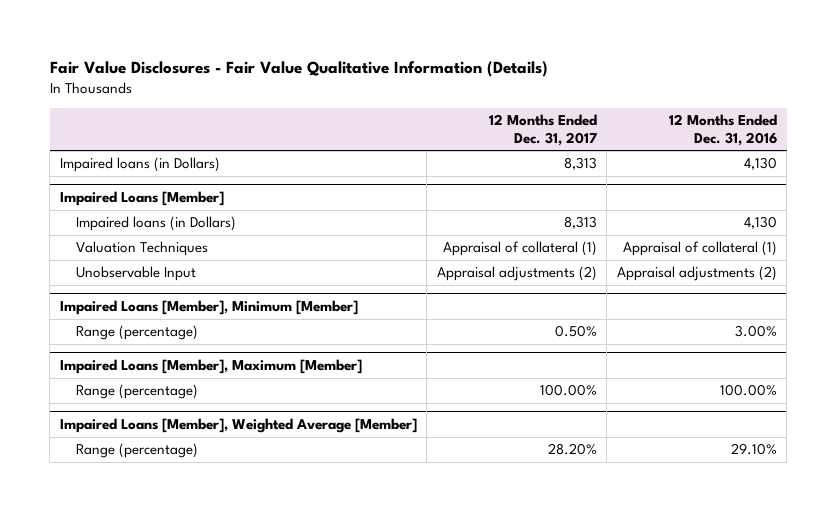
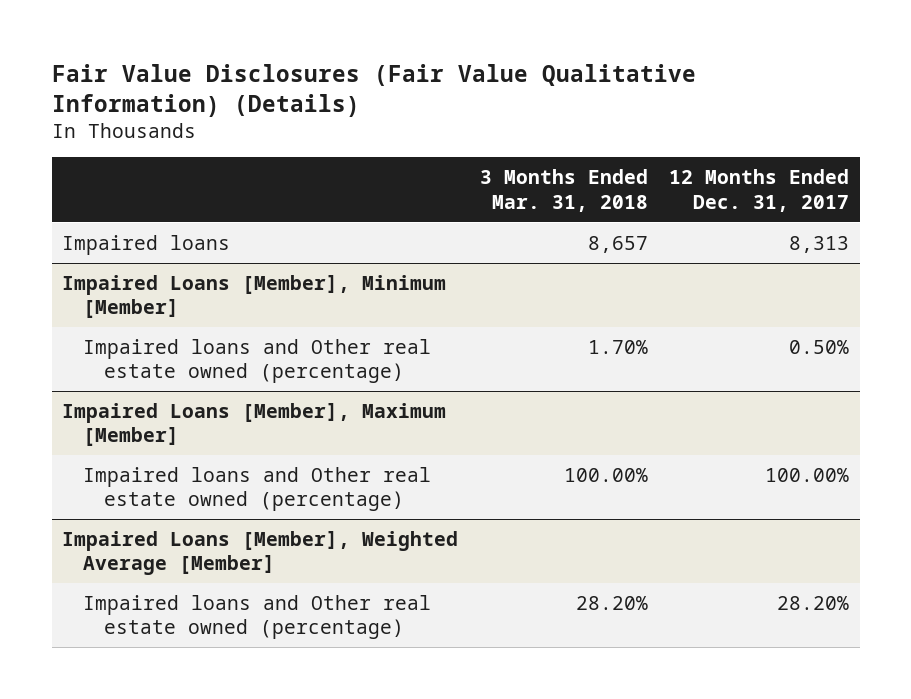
[49,60,548,77] Fair Value Disclosures - Fair Value Qualitative Information (Details) -> [51,63,696,117] Fair Value Disclosures (Fair Value Qualitative Information) (Details)
[668,113,777,146] 12 Months Ended Dec. 31, 2016 -> none
none -> [479,169,648,212] 3 Months Ended Mar. 31, 2018
[59,191,224,207] Impaired Loans [Member] -> none
[75,216,236,232] Impaired loans (in Dollars) -> none
[75,241,208,257] Valuation Techniques -> none
[75,266,196,282] Unobservable Input -> none
[59,157,220,173] Impaired loans (in Dollars) -> [62,234,231,255] Impaired loans
[75,325,198,341] Range (percentage) -> [83,338,432,384] Impaired loans and Other real estate owned (percentage)
[75,384,198,400] Range (percentage) -> [83,466,432,512] Impaired loans and Other real estate owned (percentage)
[75,443,198,459] Range (percentage) -> [83,594,432,640] Impaired loans and Other real estate owned (percentage)

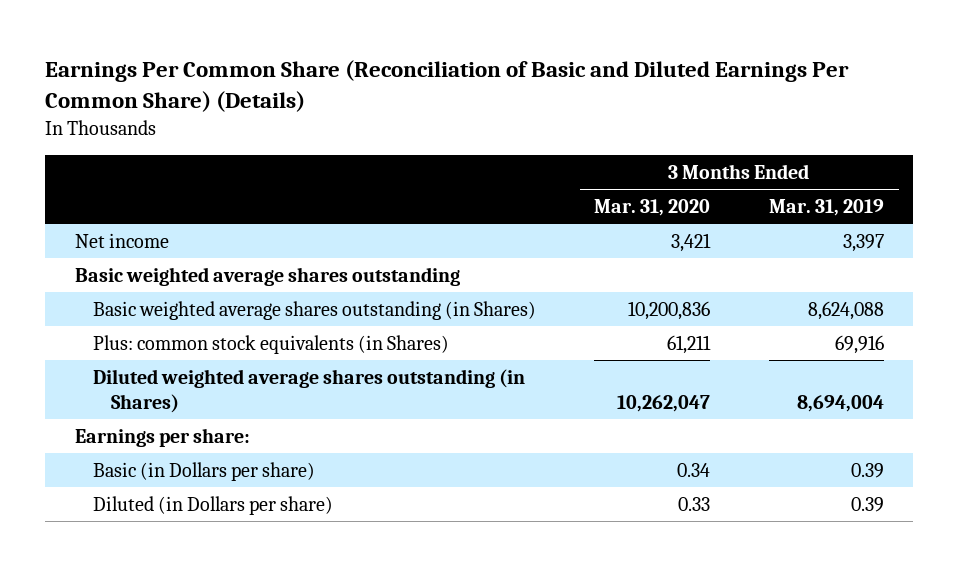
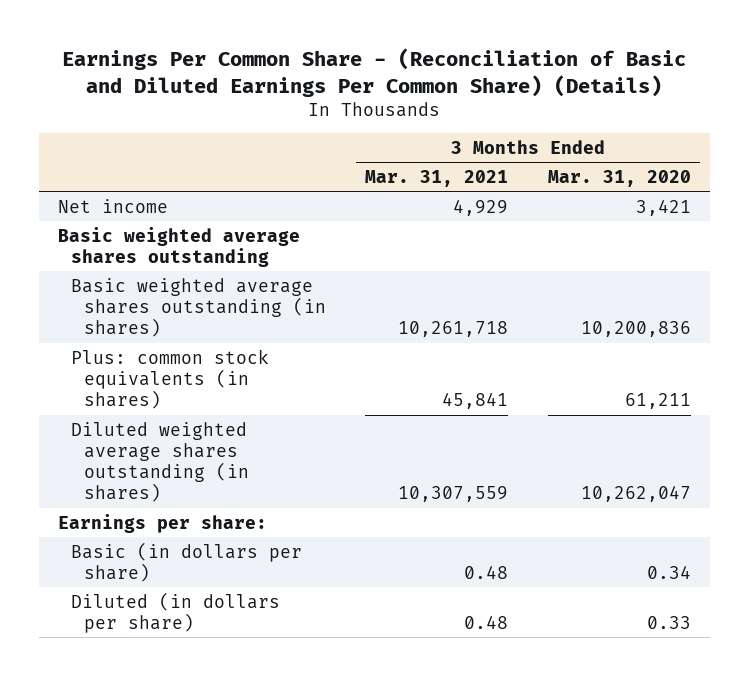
[45,59,850,112] Earnings Per Common Share (Reconciliation of Basic and Diluted Earnings Per Common Share) (Details) -> [62,47,687,97] Earnings Per Common Share - (Reconciliation of Basic and Diluted Earnings Per Common Share) (Details)
[768,198,884,216] Mar. 31, 2019 -> none
none -> [365,169,509,187] Mar. 31, 2021
[92,300,536,320] Basic weighted average shares outstanding (in Shares) -> [71,277,327,338] Basic weighted average shares outstanding (in shares)
[92,334,449,354] Plus: common stock equivalents (in Shares) -> [71,348,270,410] Plus: common stock equivalents (in shares)
[92,368,525,414] Diluted weighted average shares outstanding (in Shares) -> [71,421,250,503] Diluted weighted average shares outstanding (in shares)
[92,461,315,481] Basic (in Dollars per share) -> [71,541,303,582] Basic (in dollars per share)
[92,495,333,515] Diluted (in Dollars per share) -> [71,591,281,633] Diluted (in dollars per share)

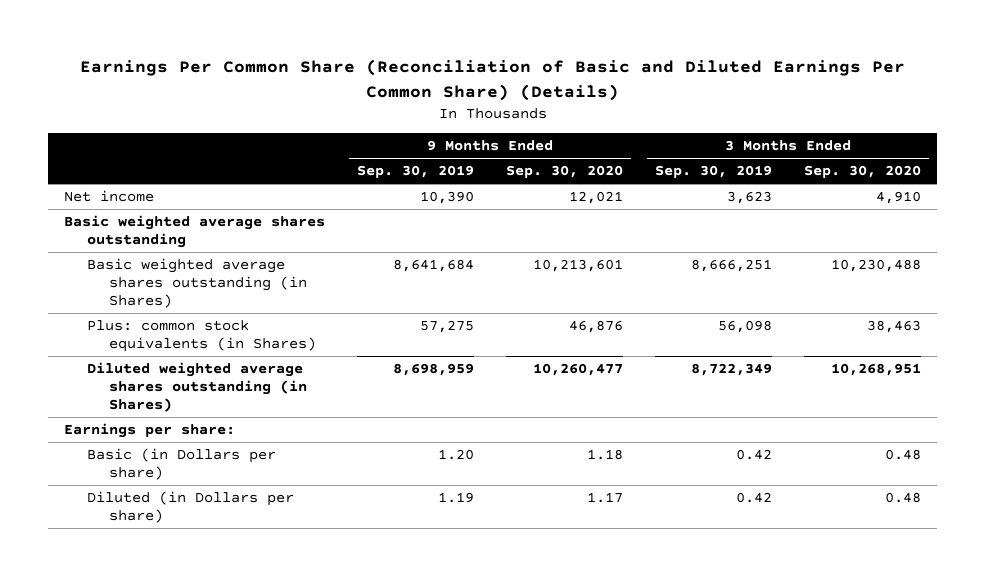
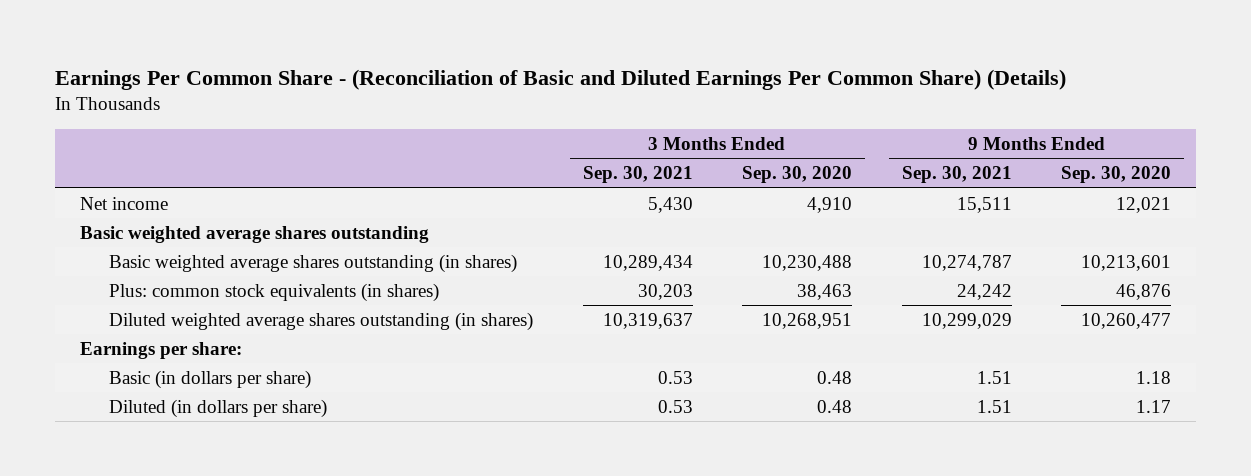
[79,59,905,101] Earnings Per Common Share (Reconciliation of Basic and Diluted Earnings Per Common Share) (Details) -> [54,68,1066,90] Earnings Per Common Share - (Reconciliation of Basic and Diluted Earnings Per Common Share) (Details)
[357,165,475,179] Sep. 30, 2019 -> none
[655,165,773,179] Sep. 30, 2019 -> none
none -> [582,166,693,184] Sep. 30, 2021
none -> [901,166,1012,184] Sep. 30, 2021
[86,258,308,309] Basic weighted average shares outstanding (in Shares) -> [108,253,517,273] Basic weighted average shares outstanding (in shares)
[86,320,317,353] Plus: common stock equivalents (in Shares) -> [108,282,439,302] Plus: common stock equivalents (in shares)
[86,362,308,413] Diluted weighted average shares outstanding (in Shares) -> [108,311,533,331] Diluted weighted average shares outstanding (in shares)
[86,448,276,481] Basic (in Dollars per share) -> [108,369,311,389] Basic (in dollars per share)
[86,491,294,524] Diluted (in Dollars per share) -> [108,398,327,418] Diluted (in dollars per share)

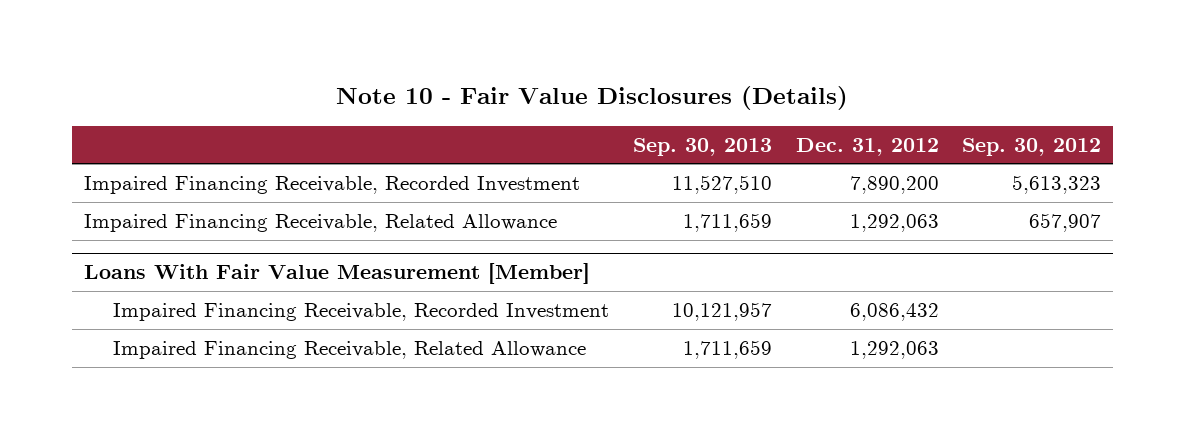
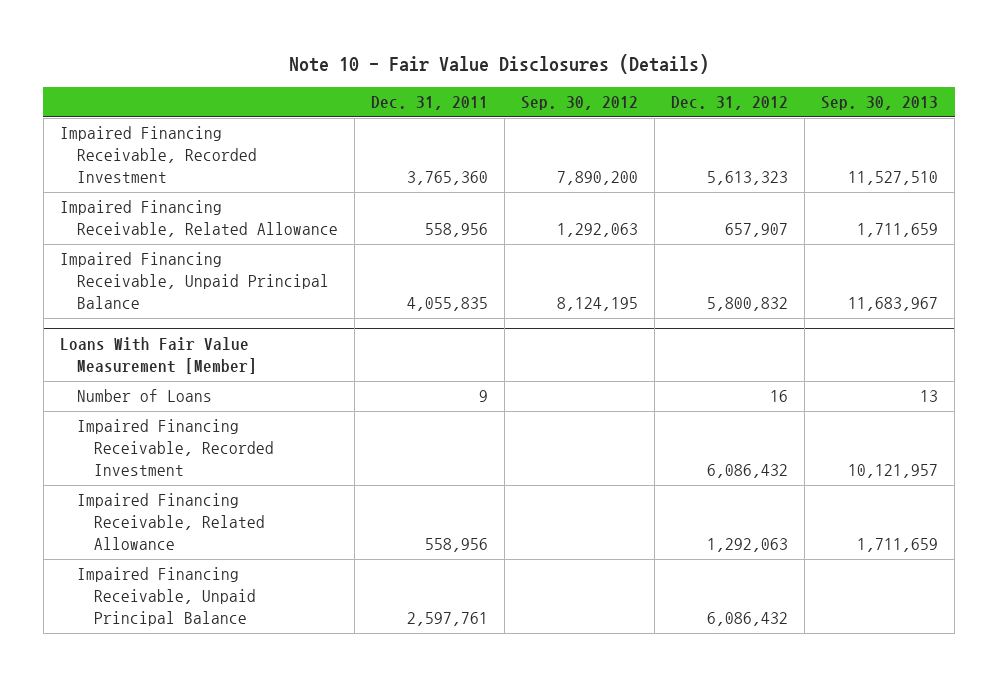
none -> [370,96,488,111] Dec. 31, 2011
[849,176,939,195] 7,890,200 -> [707,171,789,186] 5,613,323
[1012,175,1102,195] 5,613,323 -> [556,171,638,186] 7,890,200
[849,214,939,233] 1,292,063 -> [725,223,789,238] 657,907
[1029,213,1102,233] 657,907 -> [556,223,638,238] 1,292,063
none -> [59,252,329,310] Impaired Financing Receivable, Unpaid Principal Balance
none -> [76,389,212,403] Number of Loans
none -> [76,567,256,627] Impaired Financing Receivable, Unpaid Principal Balance

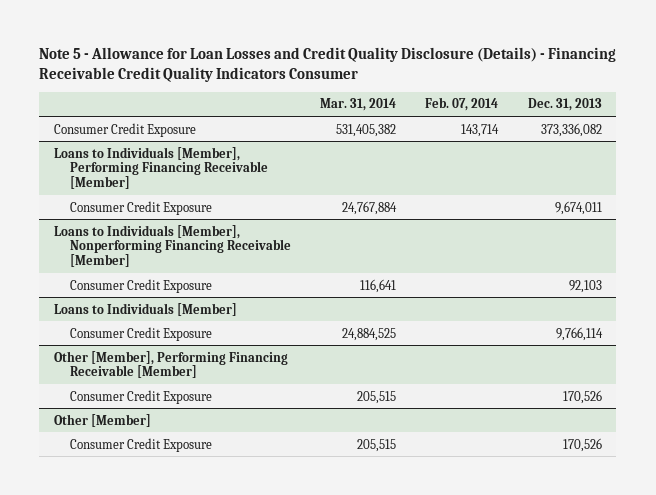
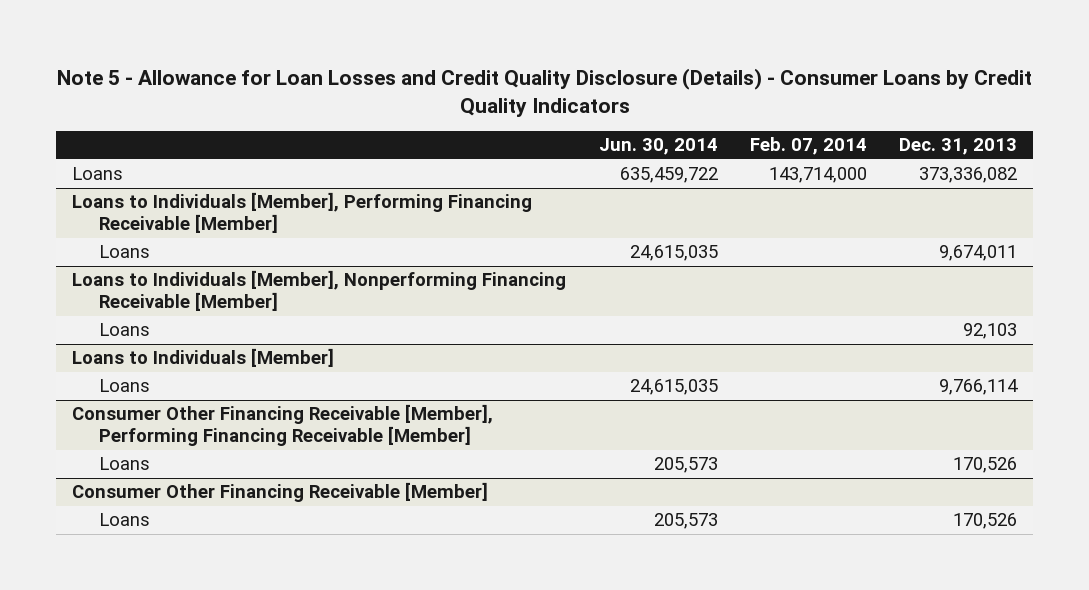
[39,47,617,82] Note 5 - Allowance for Loan Losses and Credit Quality Disclosure (Details) - Financing Receivable Credit Quality Indicators Consumer -> [56,67,1032,117] Note 5 - Allowance for Loan Losses and Credit Quality Disclosure (Details) - Consumer Loans by Credit Quality Indicators
[319,98,396,112] Mar. 31, 2014 -> none
none -> [598,138,718,156] Jun. 30, 2014
[53,122,196,137] Consumer Credit Exposure -> none
none -> [72,167,124,181] Loans
[69,200,212,215] Consumer Credit Exposure -> [99,245,151,259] Loans
[69,278,212,293] Consumer Credit Exposure -> [99,323,151,337] Loans
[53,413,151,427] Other [Member] -> none
[69,326,212,341] Consumer Credit Exposure -> [99,379,151,393] Loans
[53,350,288,379] Other [Member], Performing Financing Receivable [Member] -> [72,404,494,447] Consumer Other Financing Receivable [Member], Performing Financing Receivable [Member]
[69,389,212,404] Consumer Credit Exposure -> [99,457,151,471] Loans
none -> [72,482,489,503] Consumer Other Financing Receivable [Member]
[69,437,212,452] Consumer Credit Exposure -> [99,513,151,527] Loans

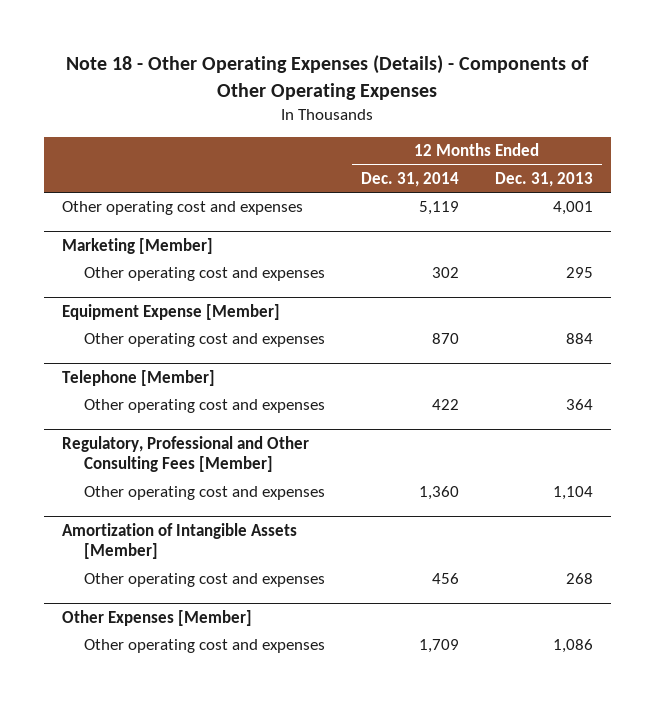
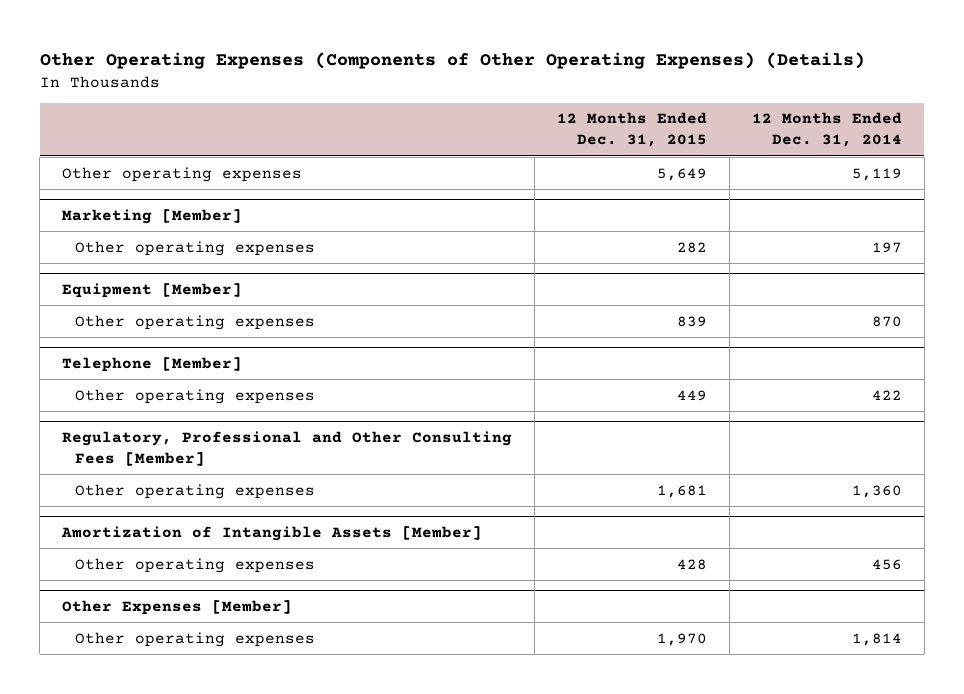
[66,55,590,100] Note 18 - Other Operating Expenses (Details) - Components of Other Operating Expenses -> [39,51,865,69] Other Operating Expenses (Components of Other Operating Expenses) (Details)
[494,171,593,187] Dec. 31, 2013 -> none
none -> [557,112,708,148] 12 Months Ended Dec. 31, 2015
[61,201,303,216] Other operating cost and expenses -> [62,166,303,182] Other operating expenses
[84,267,326,282] Other operating cost and expenses -> [75,240,316,256] Other operating expenses
[431,267,459,279] 302 -> [871,241,902,253] 197
[61,303,280,320] Equipment Expense [Member] -> [62,283,243,299] Equipment [Member]
[84,333,326,348] Other operating cost and expenses -> [75,314,316,330] Other operating expenses
[84,399,326,414] Other operating cost and expenses -> [75,388,316,404] Other operating expenses
[84,486,326,501] Other operating cost and expenses -> [75,483,316,499] Other operating expenses
[84,573,326,588] Other operating cost and expenses -> [75,557,316,573] Other operating expenses
[84,639,326,654] Other operating cost and expenses -> [75,631,316,647] Other operating expenses
[418,639,459,654] 1,709 -> [851,632,902,646] 1,814

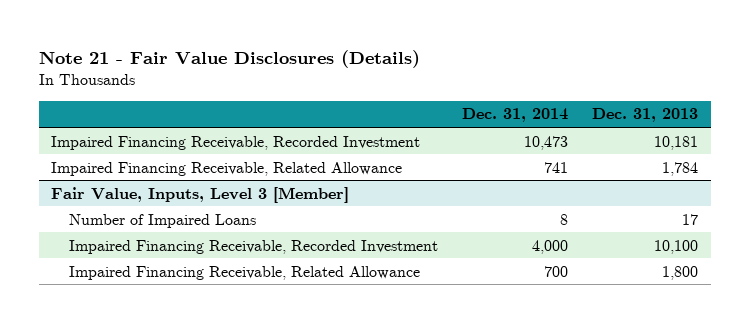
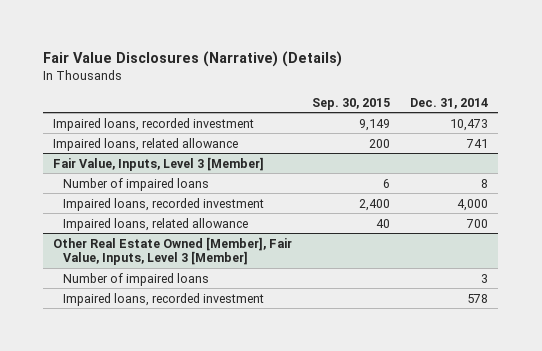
[39,49,421,68] Note 21 - Fair Value Disclosures (Details) -> [43,50,343,67] Fair Value Disclosures (Narrative) (Details)
[592,108,699,123] Dec. 31, 2013 -> none
none -> [312,97,391,110] Sep. 30, 2015
[51,135,421,150] Impaired Financing Receivable, Recorded Investment -> [53,117,255,131] Impaired loans, recorded investment
[51,161,403,176] Impaired Financing Receivable, Related Allowance -> [53,137,239,151] Impaired loans, related allowance
[69,213,257,228] Number of Impaired Loans -> [63,177,210,191] Number of impaired loans
[69,239,439,254] Impaired Financing Receivable, Recorded Investment -> [63,197,265,211] Impaired loans, recorded investment
[69,265,421,280] Impaired Financing Receivable, Related Allowance -> [63,217,249,231] Impaired loans, related allowance
none -> [53,236,293,266] Other Real Estate Owned [Member], Fair Value, Inputs, Level 3 [Member]
none -> [63,272,210,286] Number of impaired loans
none -> [63,292,265,306] Impaired loans, recorded investment

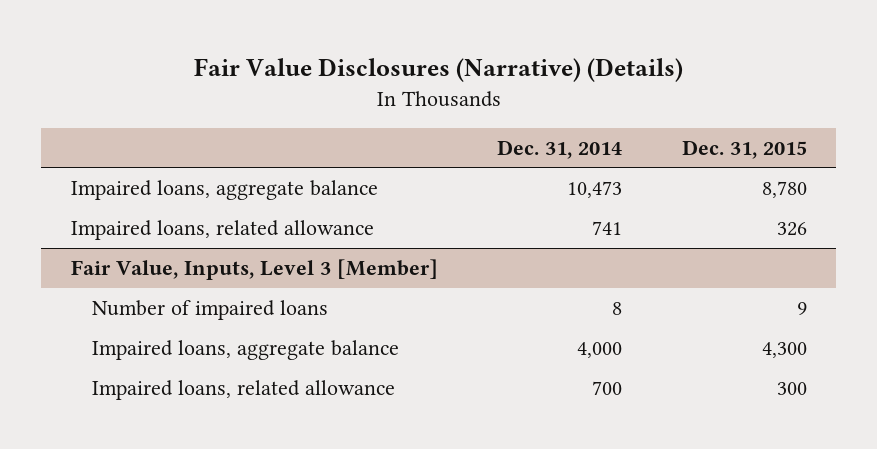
[312,97,391,110] Sep. 30, 2015 -> none
none -> [681,139,807,159] Dec. 31, 2015
[53,117,255,131] Impaired loans, recorded investment -> [70,180,378,201] Impaired loans, aggregate balance
[63,197,265,211] Impaired loans, recorded investment -> [92,340,400,361] Impaired loans, aggregate balance
[53,236,293,266] Other Real Estate Owned [Member], Fair Value, Inputs, Level 3 [Member] -> none
[63,272,210,286] Number of impaired loans -> none
[63,292,265,306] Impaired loans, recorded investment -> none

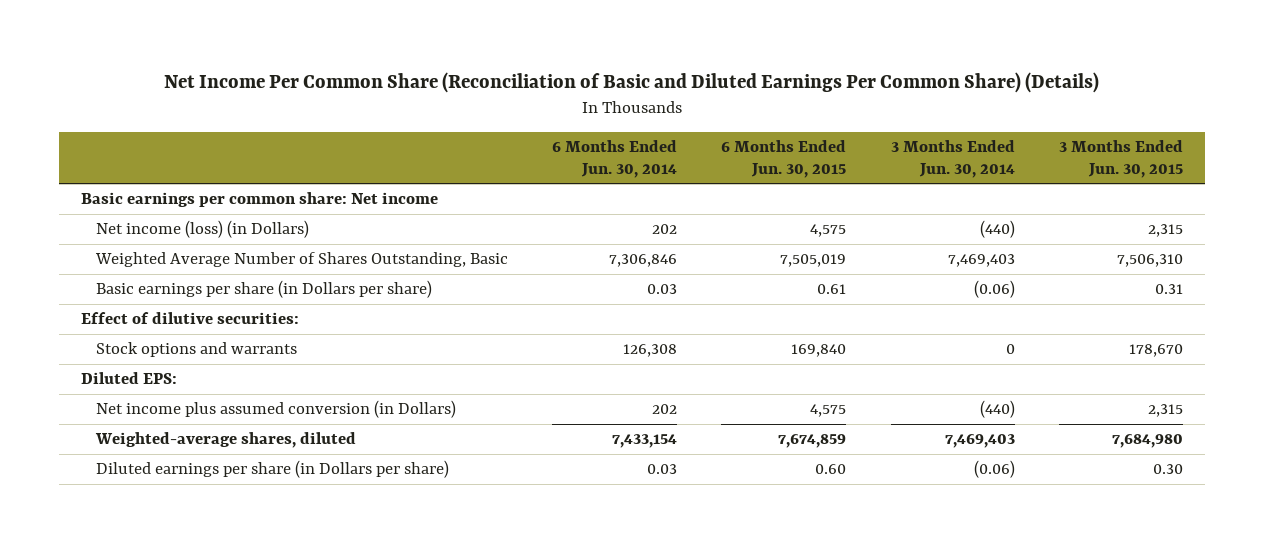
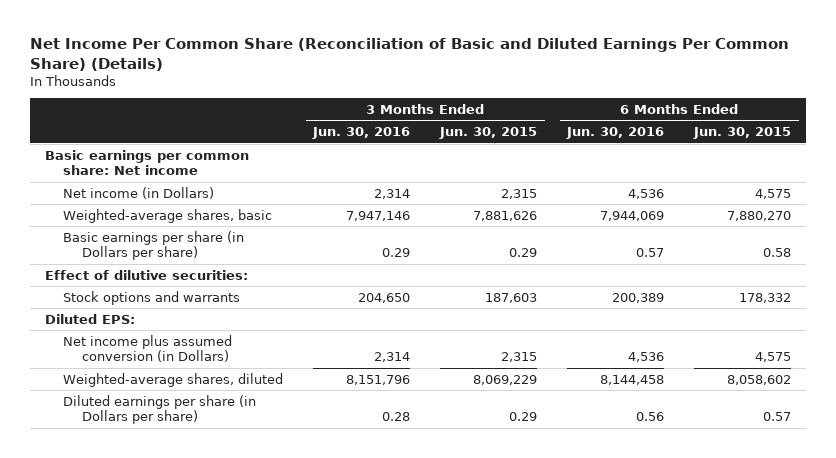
[552,139,678,178] 6 Months Ended Jun. 30, 2014 -> none
[890,139,1015,178] 3 Months Ended Jun. 30, 2014 -> none
none -> [312,127,411,140] Jun. 30, 2016
none -> [566,127,665,140] Jun. 30, 2016
[96,220,310,239] Net income (loss) (in Dollars) -> [63,186,215,199] Net income (in Dollars)
[95,252,509,268] Weighted Average Number of Shares Outstanding, Basic -> [63,208,273,223] Weighted-average shares, basic
[780,254,847,268] 7,505,019 -> [727,210,792,221] 7,880,270
[1116,254,1183,268] 7,506,310 -> [473,210,538,221] 7,881,626
[817,284,847,295] 0.61 -> [763,248,792,258] 0.58
[1154,284,1183,295] 0.31 -> [509,248,538,258] 0.29
[791,344,847,358] 169,840 -> [739,292,792,303] 178,332
[1128,344,1183,358] 178,670 -> [485,292,538,303] 187,603
[778,434,847,449] 7,674,859 -> [727,374,792,385] 8,058,602
[1111,434,1183,449] 7,684,980 -> [473,374,538,385] 8,069,229
[815,464,847,475] 0.60 -> [763,412,792,422] 0.57
[1152,464,1183,475] 0.30 -> [509,412,538,422] 0.29

